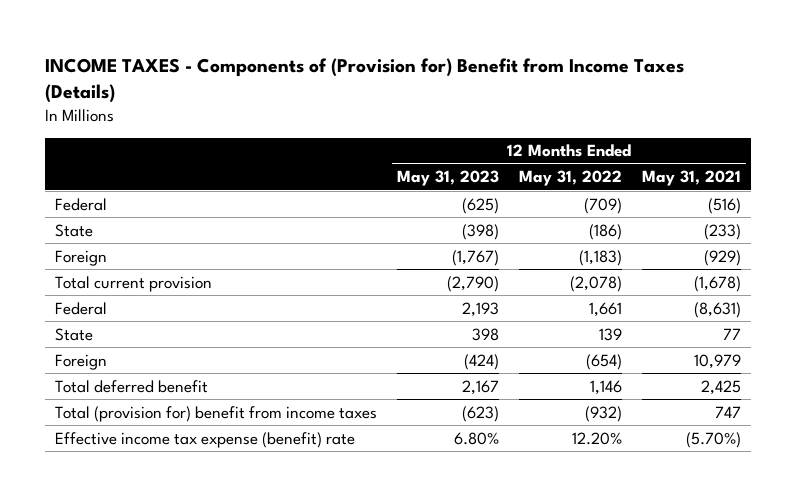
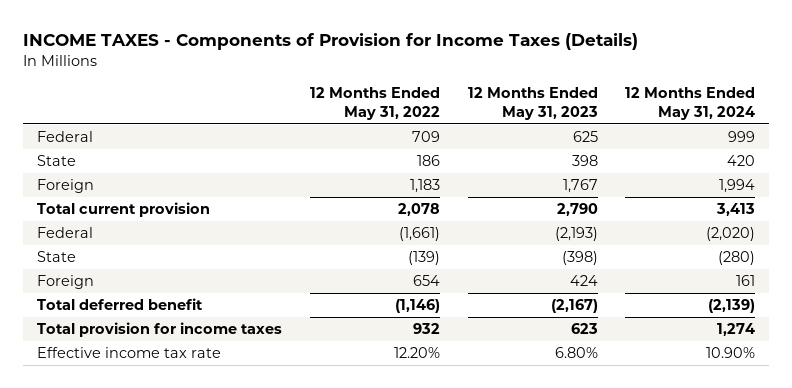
[45,57,685,103] INCOME TAXES - Components of (Provision for) Benefit from Income Taxes (Details) -> [23,33,639,51] INCOME TAXES - Components of Provision for Income Taxes (Details)
[641,170,741,187] May 31, 2021 -> none
none -> [625,86,756,120] 12 Months Ended May 31, 2024
[462,197,500,214] (625) -> [572,131,598,143] 625
[583,197,622,214] (709) -> [411,131,440,143] 709
[462,223,500,240] (398) -> [571,155,598,167] 398
[588,223,622,240] (186) -> [416,155,440,167] 186
[452,249,500,266] (1,767) -> [562,179,598,194] 1,767
[578,249,622,266] (1,183) -> [409,179,440,194] 1,183
[447,275,500,292] (2,790) -> [556,203,598,217] 2,790
[569,275,622,292] (2,078) -> [397,203,440,217] 2,078
[462,301,500,317] 2,193 -> [554,227,598,242] (2,193)
[588,301,622,317] 1,661 -> [398,227,440,242] (1,661)
[472,327,500,341] 398 -> [561,251,598,266] (398)
[598,327,622,341] 139 -> [407,251,440,266] (139)
[464,353,500,370] (424) -> [569,275,598,287] 424
[585,353,622,370] (654) -> [412,275,440,287] 654
[462,379,500,395] 2,167 -> [550,299,598,314] (2,167)
[589,379,622,395] 1,146 -> [394,299,440,314] (1,146)
[55,405,378,422] Total (provision for) benefit from income taxes -> [37,322,283,338] Total provision for income taxes
[462,405,500,422] (623) -> [570,323,598,335] 623
[584,405,622,422] (932) -> [412,323,440,335] 932
[55,431,356,448] Effective income tax expense (benefit) rate -> [37,347,222,359] Effective income tax rate

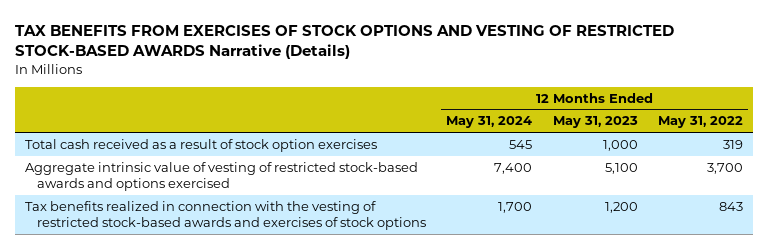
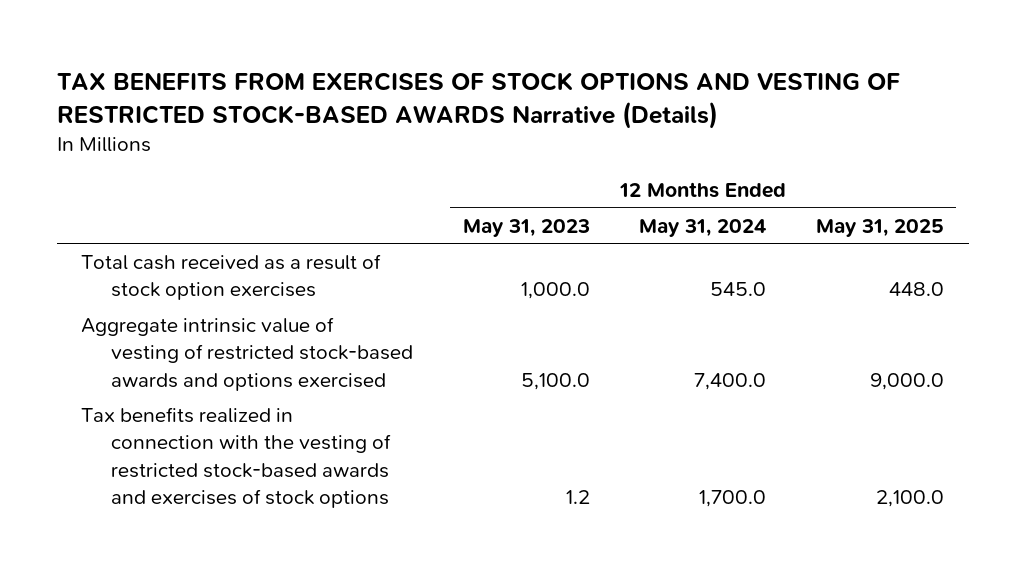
[658,116,744,129] May 31, 2022 -> none
none -> [816,218,945,237] May 31, 2025
[509,139,533,149] 545 -> [710,282,767,297] 545.0
[602,139,638,151] 1,000 -> [520,282,590,300] 1,000.0
[494,162,533,174] 7,400 -> [694,372,767,390] 7,400.0
[604,162,638,174] 5,100 -> [520,372,590,390] 5,100.0
[498,201,533,213] 1,700 -> [699,490,767,508] 1,700.0
[604,201,638,213] 1,200 -> [565,490,590,505] 1.2

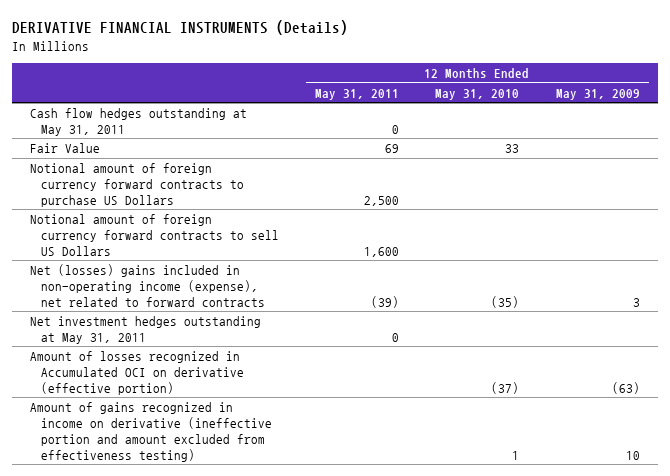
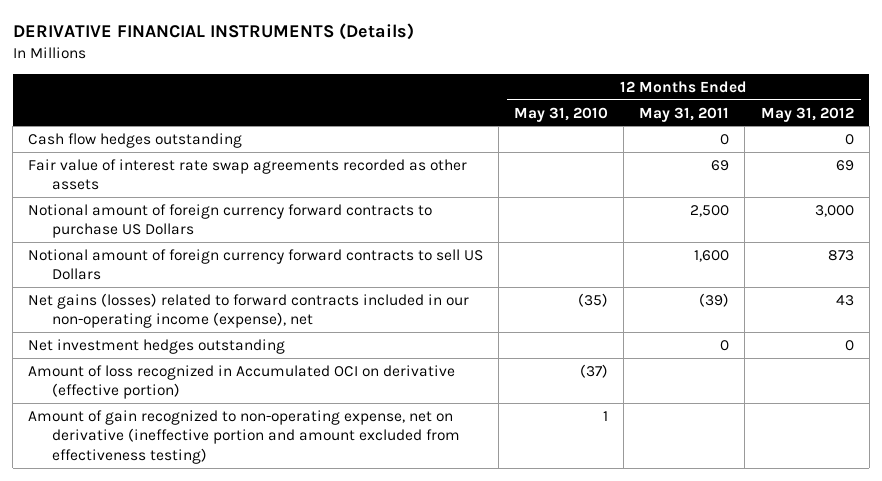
[555,88,640,100] May 31, 2009 -> none
none -> [760,106,854,122] May 31, 2012
[30,142,101,153] Fair Value -> none
[30,107,248,136] Cash flow hedges outstanding at May 31, 2011 -> [28,132,243,148] Cash flow hedges outstanding
none -> [28,158,468,191] Fair value of interest rate swap agreements recorded as other assets
[30,263,265,307] Net (losses) gains included in non-operating income (expense), net related to forward contracts -> [28,292,470,329] Net gains (losses) related to forward contracts included in our non-operating income (expense), net
[30,315,262,344] Net investment hedges outstanding at May 31, 2011 -> [28,338,286,354] Net investment hedges outstanding
[30,350,244,395] Amount of losses recognized in Accumulated OCI on derivative (effective portion) -> [28,364,456,400] Amount of loss recognized in Accumulated OCI on derivative (effective portion)
[30,401,272,462] Amount of gains recognized in income on derivative (ineffective portion and amount excluded from effectiveness testing) -> [28,409,461,464] Amount of gain recognized to non-operating expense, net on derivative (ineffective portion and amount excluded from effectiveness testing)

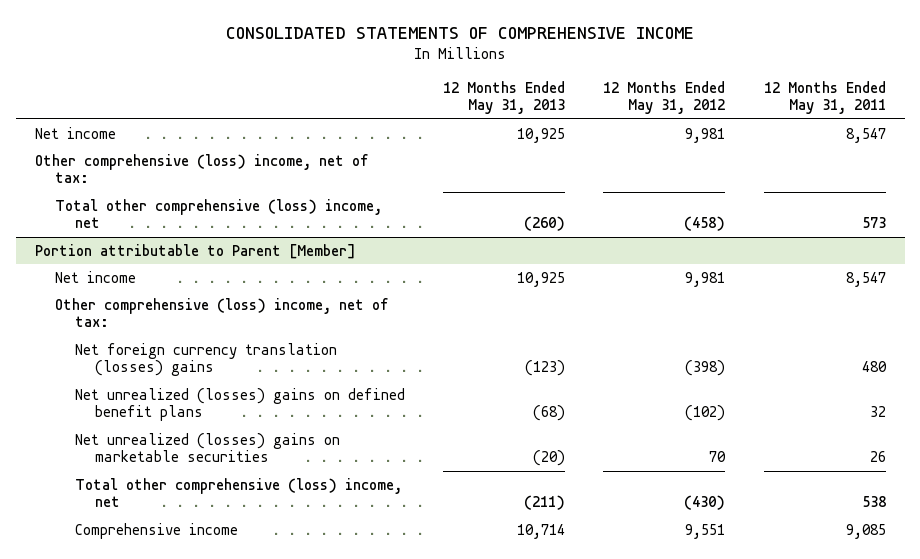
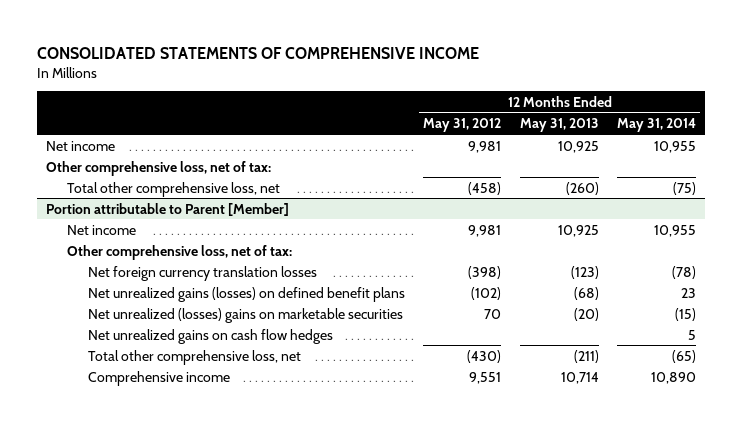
[763,80,886,115] 12 Months Ended May 31, 2011 -> none
none -> [616,118,696,133] May 31, 2014
[34,153,368,184] Other comprehensive (loss) income, net of tax: -> [46,160,272,176] Other comprehensive loss, net of tax:
[54,198,382,229] Total other comprehensive (loss) income, net -> [67,181,281,197] Total other comprehensive loss, net
[54,297,388,328] Other comprehensive (loss) income, net of tax: -> [67,244,293,260] Other comprehensive loss, net of tax:
[74,342,337,377] Net foreign currency translation (losses) gains -> [88,265,318,281] Net foreign currency translation losses
[74,387,405,422] Net unrealized (losses) gains on defined benefit plans -> [88,286,406,302] Net unrealized gains (losses) on defined benefit plans
none -> [88,328,334,344] Net unrealized gains on cash flow hedges
[74,477,402,508] Total other comprehensive (loss) income, net -> [88,349,302,365] Total other comprehensive loss, net

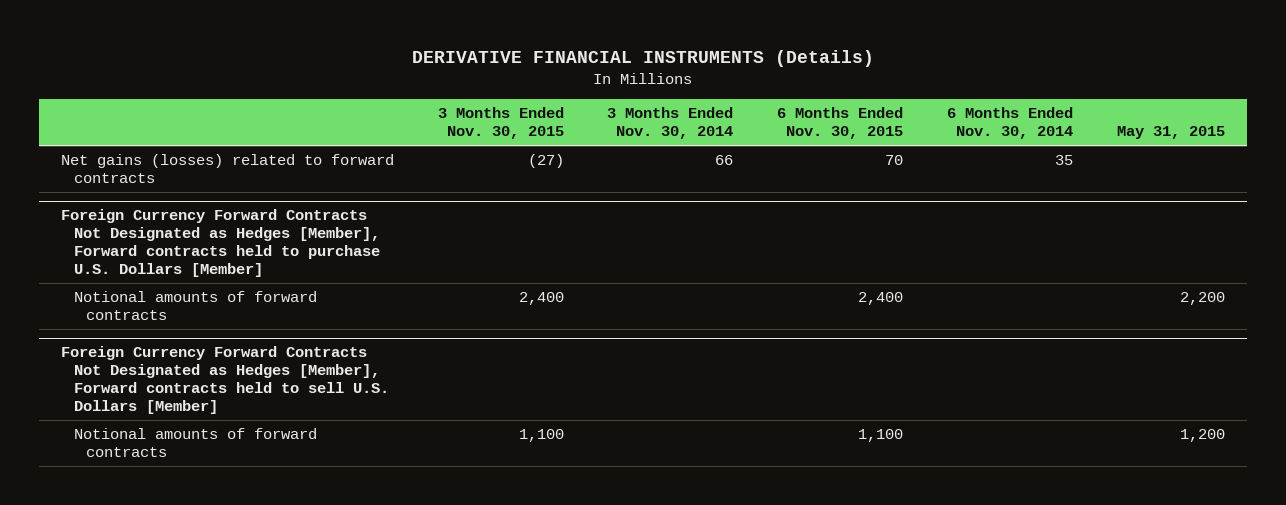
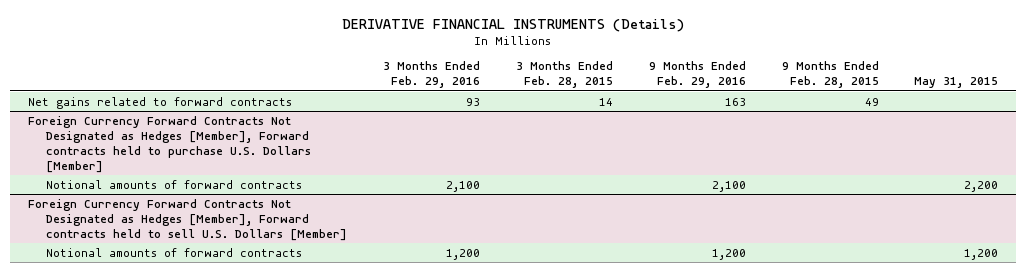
[437,107,564,140] 3 Months Ended Nov. 30, 2015 -> none
[607,107,734,140] 3 Months Ended Nov. 30, 2014 -> none
[777,107,904,140] 6 Months Ended Nov. 30, 2015 -> none
[947,107,1074,140] 6 Months Ended Nov. 30, 2014 -> none
none -> [383,61,481,89] 3 Months Ended Feb. 29, 2016
none -> [516,61,614,89] 3 Months Ended Feb. 28, 2015
none -> [648,61,746,89] 9 Months Ended Feb. 29, 2016
none -> [781,61,879,89] 9 Months Ended Feb. 28, 2015
[60,153,394,183] Net gains (losses) related to forward contracts -> [28,96,293,109] Net gains related to forward contracts

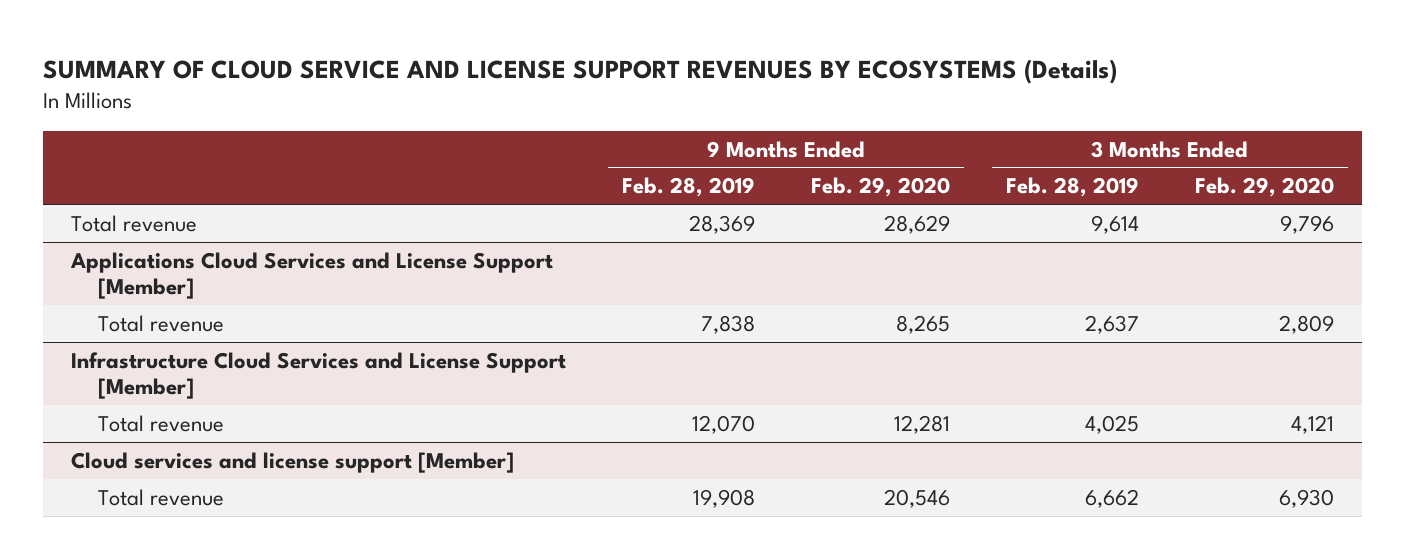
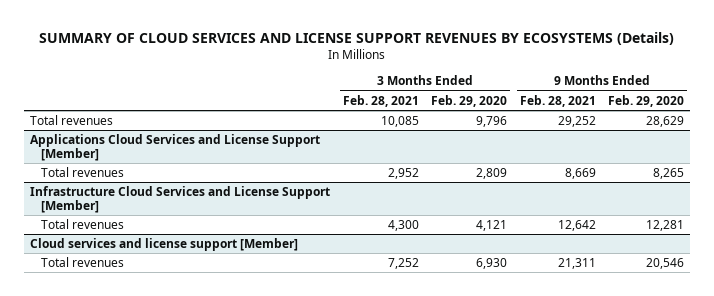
[43,59,1118,85] SUMMARY OF CLOUD SERVICE AND LICENSE SUPPORT REVENUES BY ECOSYSTEMS (Details) -> [39,31,675,45] SUMMARY OF CLOUD SERVICES AND LICENSE SUPPORT REVENUES BY ECOSYSTEMS (Details)
[622,177,756,198] Feb. 28, 2019 -> none
[1006,177,1140,198] Feb. 28, 2019 -> none
none -> [342,94,419,107] Feb. 28, 2021
none -> [519,94,596,107] Feb. 28, 2021
[71,214,198,232] Total revenue -> [30,115,114,126] Total revenues
[98,314,225,332] Total revenue -> [41,167,125,178] Total revenues
[98,414,225,432] Total revenue -> [41,219,125,230] Total revenues
[98,488,225,506] Total revenue -> [41,257,125,268] Total revenues

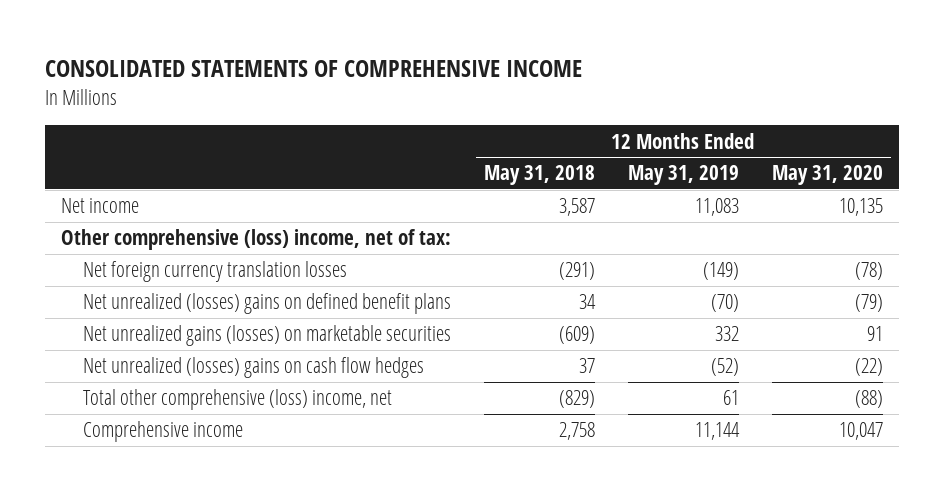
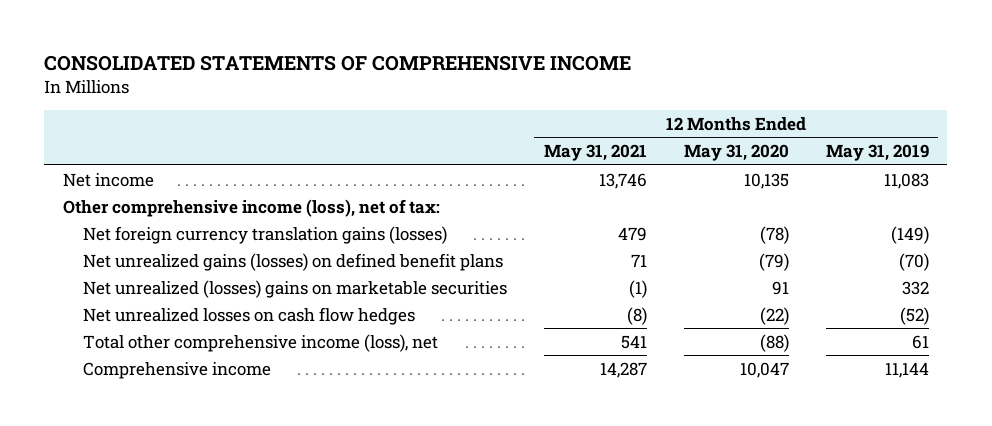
[483,165,595,186] May 31, 2018 -> none
none -> [543,144,647,162] May 31, 2021
[60,229,451,251] Other comprehensive (loss) income, net of tax: -> [62,198,440,217] Other comprehensive income (loss), net of tax:
[82,261,347,283] Net foreign currency translation losses -> [82,225,447,244] Net foreign currency translation gains (losses)
[82,293,451,315] Net unrealized (losses) gains on defined benefit plans -> [82,252,503,271] Net unrealized gains (losses) on defined benefit plans
[82,325,451,347] Net unrealized gains (losses) on marketable securities -> [82,279,507,298] Net unrealized (losses) gains on marketable securities
[82,357,424,379] Net unrealized (losses) gains on cash flow hedges -> [82,306,415,325] Net unrealized losses on cash flow hedges
[82,389,392,411] Total other comprehensive (loss) income, net -> [82,333,438,352] Total other comprehensive income (loss), net

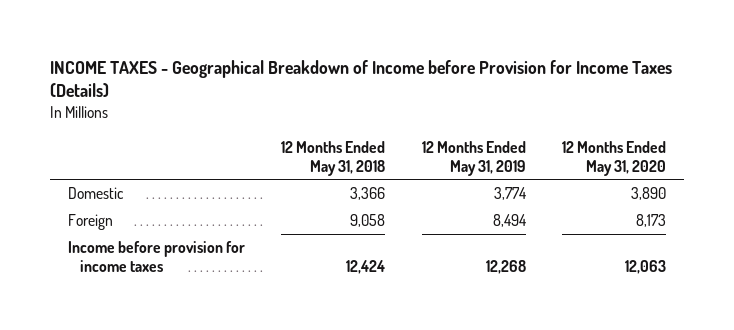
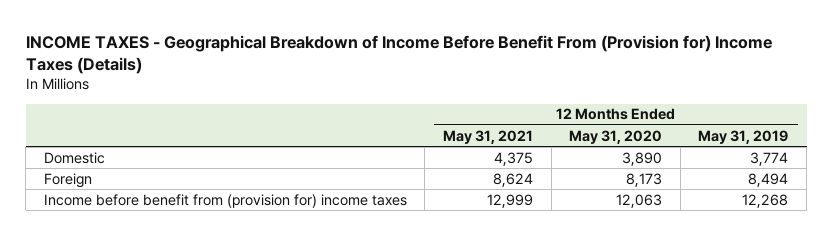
[49,59,672,98] INCOME TAXES - Geographical Breakdown of Income before Provision for Income Taxes (Details) -> [25,34,772,74] INCOME TAXES - Geographical Breakdown of Income Before Benefit From (Provision for) Income Taxes (Details)
[281,140,386,176] 12 Months Ended May 31, 2018 -> none
none -> [442,129,533,144] May 31, 2021
[67,240,245,273] Income before provision for income taxes -> [43,193,407,208] Income before benefit from (provision for) income taxes

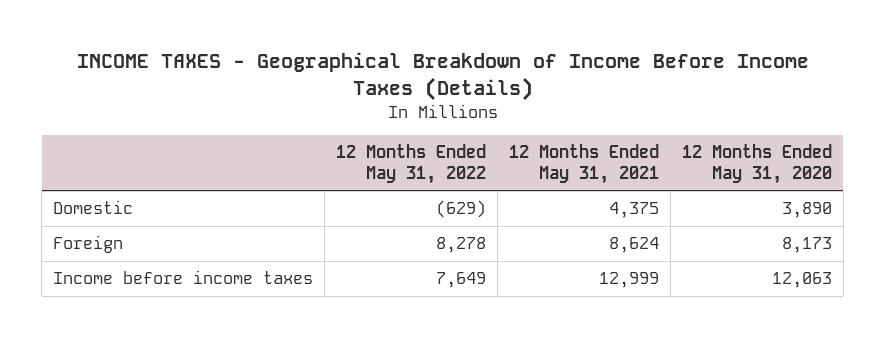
[25,34,772,74] INCOME TAXES - Geographical Breakdown of Income Before Benefit From (Provision for) Income Taxes (Details) -> [76,52,809,101] INCOME TAXES - Geographical Breakdown of Income Before Income Taxes (Details)
[698,129,789,144] May 31, 2019 -> none
none -> [336,144,487,185] 12 Months Ended May 31, 2022
[43,193,407,208] Income before benefit from (provision for) income taxes -> [53,270,314,285] Income before income taxes

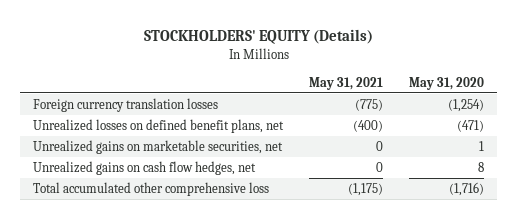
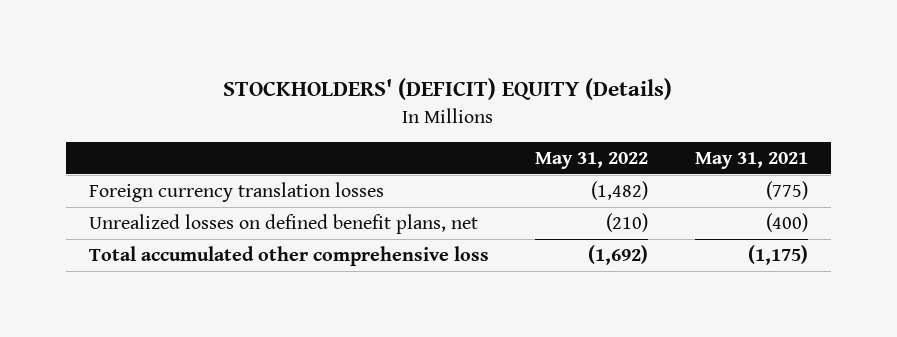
[143,28,373,44] STOCKHOLDERS' EQUITY (Details) -> [223,78,673,101] STOCKHOLDERS' (DEFICIT) EQUITY (Details)
[409,76,485,90] May 31, 2020 -> none
none -> [535,151,649,169] May 31, 2022
[33,139,284,154] Unrealized gains on marketable securities, net -> none
[33,160,257,175] Unrealized gains on cash flow hedges, net -> none

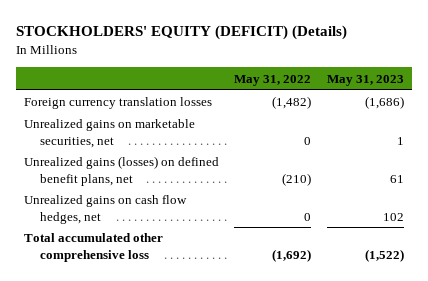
[223,78,673,101] STOCKHOLDERS' (DEFICIT) EQUITY (Details) -> [16,25,348,41] STOCKHOLDERS' EQUITY (DEFICIT) (Details)
[694,151,808,169] May 31, 2021 -> none
none -> [326,74,404,86] May 31, 2023
none -> [23,119,195,148] Unrealized gains on marketable securities, net
[89,213,479,234] Unrealized losses on defined benefit plans, net -> [23,156,219,186] Unrealized gains (losses) on defined benefit plans, net
none -> [23,195,187,224] Unrealized gains on cash flow hedges, net

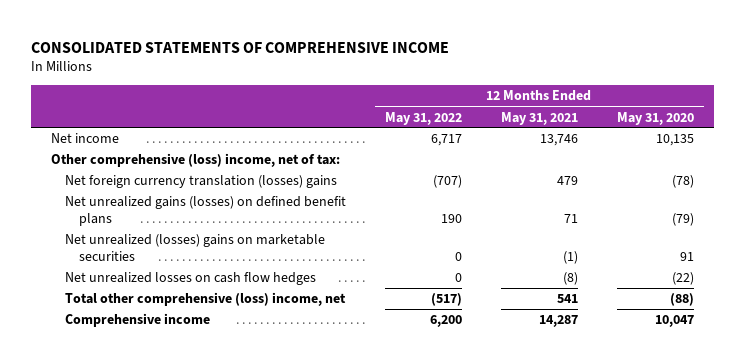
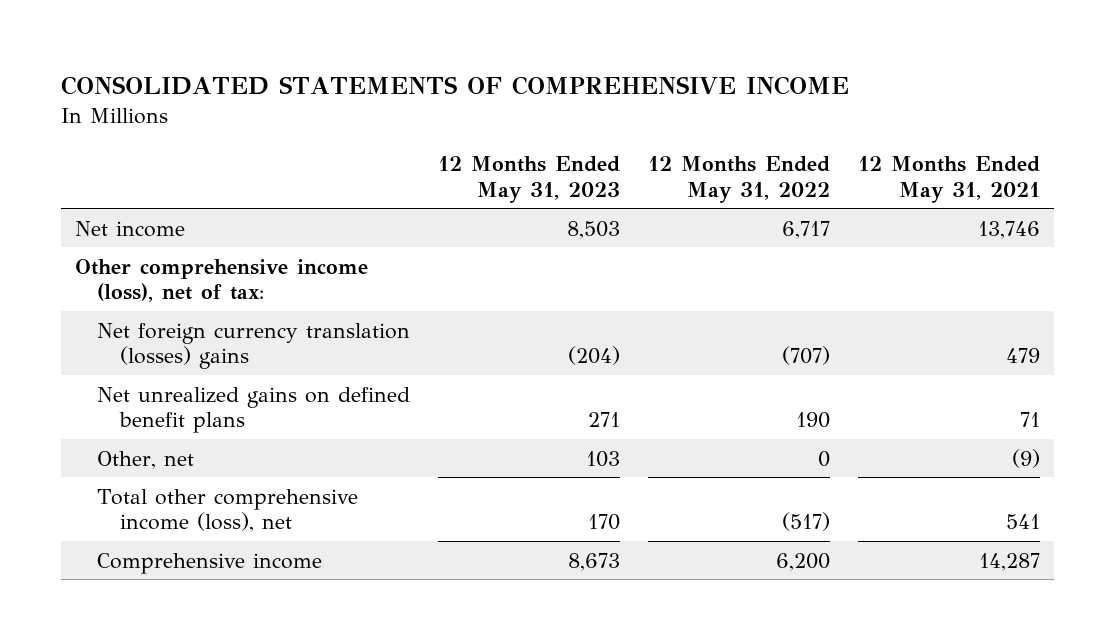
[617,111,695,125] May 31, 2020 -> none
none -> [438,155,621,203] 12 Months Ended May 31, 2023
[50,153,340,168] Other comprehensive (loss) income, net of tax: -> [74,258,368,303] Other comprehensive income (loss), net of tax:
[64,234,325,262] Net unrealized (losses) gains on marketable securities -> none
[64,272,316,286] Net unrealized losses on cash flow hedges -> none
[64,196,346,227] Net unrealized gains (losses) on defined benefit plans -> [97,386,411,434] Net unrealized gains on defined benefit plans
none -> [97,450,195,469] Other, net
[64,292,346,307] Total other comprehensive (loss) income, net -> [97,488,359,533] Total other comprehensive income (loss), net

